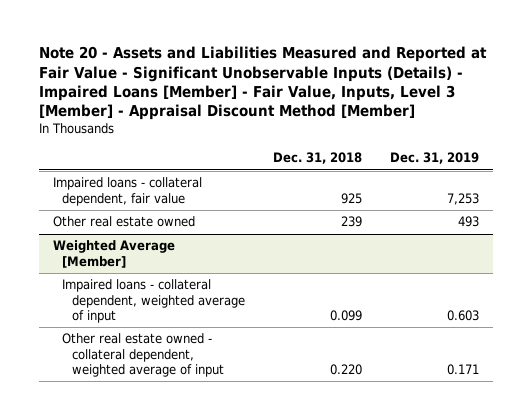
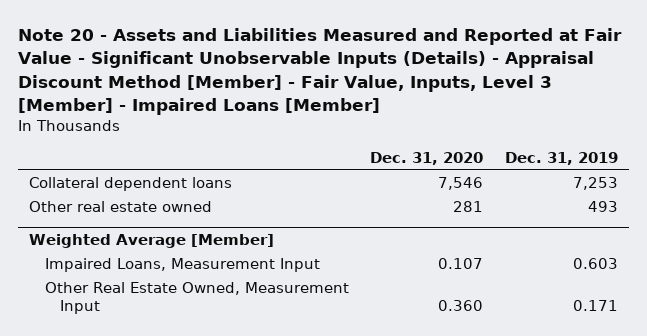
[38,46,487,121] Note 20 - Assets and Liabilities Measured and Reported at Fair Value - Significant Unobservable Inputs (Details) - Impaired Loans [Member] - Fair Value, Inputs, Level 3 [Member] - Appraisal Discount Method [Member] -> [18,28,623,115] Note 20 - Assets and Liabilities Measured and Reported at Fair Value - Significant Unobservable Inputs (Details) - Appraisal Discount Method [Member] - Fair Value, Inputs, Level 3 [Member] - Impaired Loans [Member]
[273,152,363,165] Dec. 31, 2018 -> none
none -> [370,152,484,166] Dec. 31, 2020
[53,177,203,206] Impaired loans - collateral dependent, fair value -> [29,177,233,192] Collateral dependent loans
[62,279,245,323] Impaired loans - collateral dependent, weighted average of input -> [44,258,320,273] Impaired Loans, Measurement Input
[62,333,224,377] Other real estate owned - collateral dependent, weighted average of input -> [44,282,349,315] Other Real Estate Owned, Measurement Input

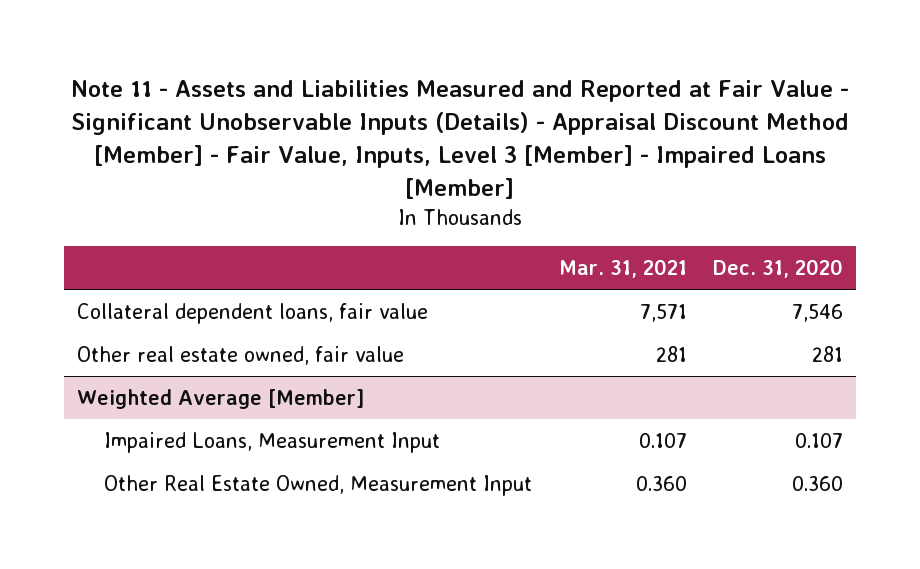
[18,28,623,115] Note 20 - Assets and Liabilities Measured and Reported at Fair Value - Significant Unobservable Inputs (Details) - Appraisal Discount Method [Member] - Fair Value, Inputs, Level 3 [Member] - Impaired Loans [Member] -> [71,80,850,200] Note 11 - Assets and Liabilities Measured and Reported at Fair Value - Significant Unobservable Inputs (Details) - Appraisal Discount Method [Member] - Fair Value, Inputs, Level 3 [Member] - Impaired Loans [Member]
[504,152,618,166] Dec. 31, 2019 -> none
none -> [558,258,687,278] Mar. 31, 2021
[29,177,233,192] Collateral dependent loans -> [77,302,429,324] Collateral dependent loans, fair value
[29,201,213,213] Other real estate owned -> [77,345,405,365] Other real estate owned, fair value

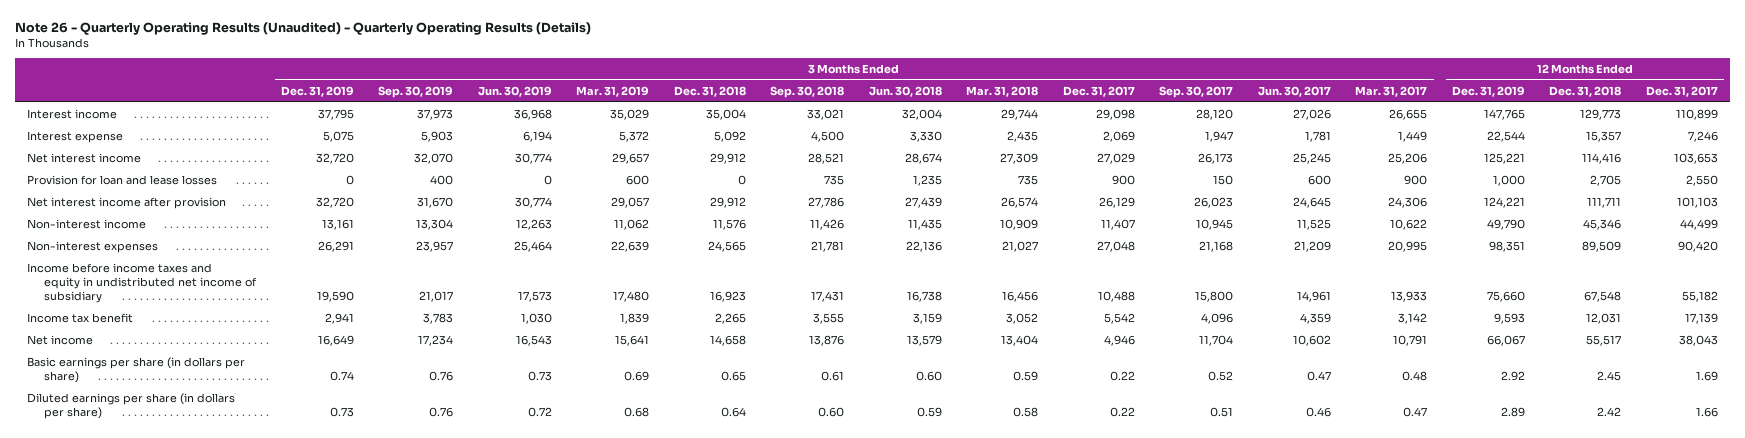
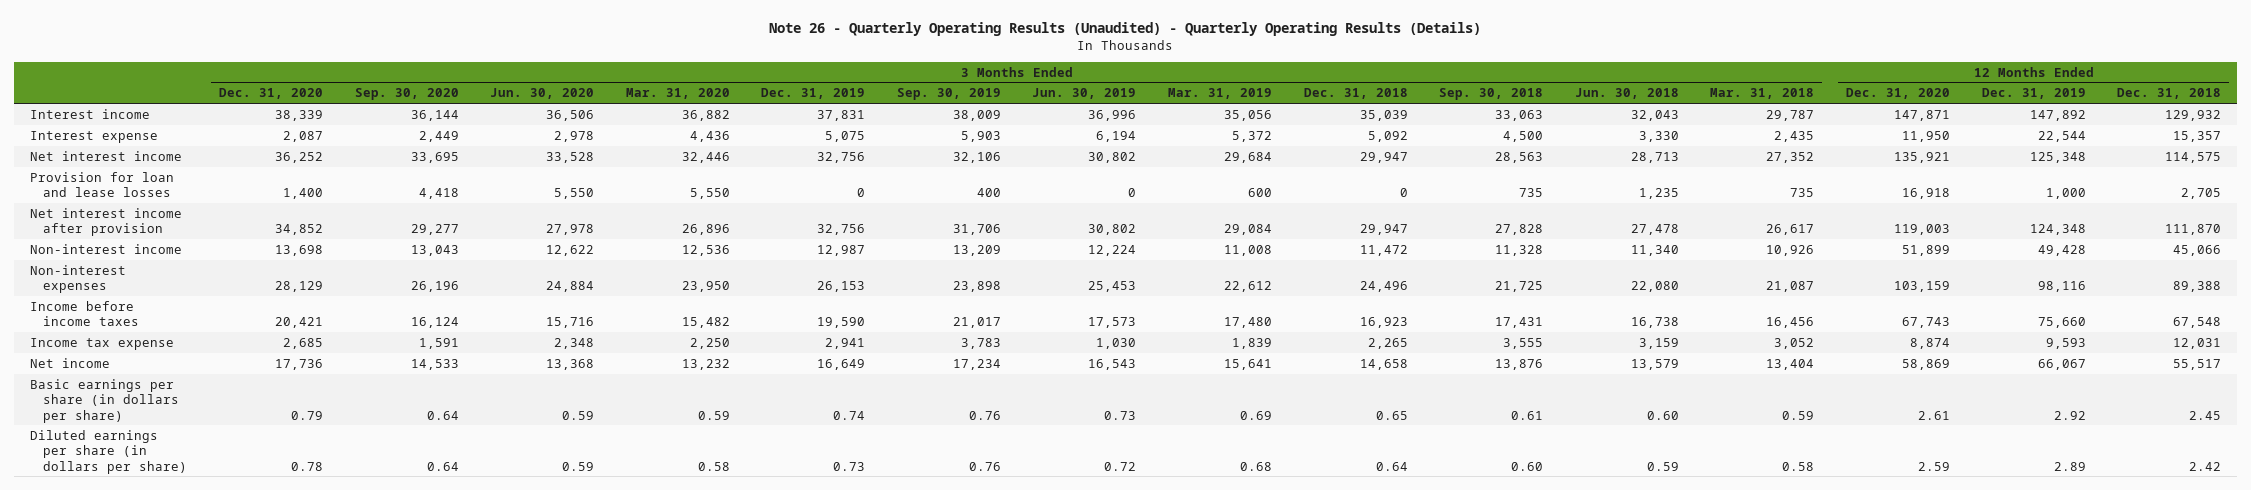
[1062,85,1135,97] Dec. 31, 2017 -> none
[1159,85,1234,98] Sep. 30, 2017 -> none
[1257,85,1331,97] Jun. 30, 2017 -> none
[1355,85,1428,97] Mar. 31, 2017 -> none
[1645,85,1718,97] Dec. 31, 2017 -> none
none -> [218,88,323,100] Dec. 31, 2020
none -> [354,88,459,101] Sep. 30, 2020
none -> [490,88,595,100] Jun. 30, 2020
none -> [625,88,730,100] Mar. 31, 2020
none -> [1845,88,1950,100] Dec. 31, 2020
[317,108,354,120] 37,795 -> [817,109,866,121] 37,831
[417,108,454,120] 37,973 -> [952,109,1001,121] 38,009
[513,108,552,120] 36,968 -> [1088,109,1137,121] 36,996
[610,108,650,120] 35,029 -> [1224,109,1273,121] 35,056
[705,108,746,120] 35,004 -> [1359,109,1408,121] 35,039
[807,108,845,120] 33,021 -> [1495,109,1544,121] 33,063
[901,108,942,120] 32,004 -> [1630,109,1679,121] 32,043
[1001,108,1039,120] 29,744 -> [1766,109,1815,121] 29,787
[1483,108,1525,120] 147,765 -> [2029,109,2086,121] 147,892
[1580,108,1622,120] 129,773 -> [2165,109,2222,121] 129,932
[315,152,354,164] 32,720 -> [817,151,866,163] 32,756
[414,152,454,164] 32,070 -> [952,151,1001,163] 32,106
[514,152,552,164] 30,774 -> [1088,151,1137,163] 30,802
[612,152,650,164] 29,657 -> [1224,151,1273,163] 29,684
[709,152,746,164] 29,912 -> [1359,151,1408,163] 29,947
[808,152,845,164] 28,521 -> [1495,151,1544,163] 28,563
[904,152,942,164] 28,674 -> [1630,151,1679,163] 28,713
[1000,152,1039,164] 27,309 -> [1766,151,1815,163] 27,352
[1483,152,1525,164] 125,221 -> [2029,151,2086,163] 125,348
[1582,152,1622,164] 114,416 -> [2165,151,2222,163] 114,575
[315,196,354,208] 32,720 -> [817,224,866,236] 32,756
[417,196,454,208] 31,670 -> [952,224,1001,236] 31,706
[514,196,552,208] 30,774 -> [1088,224,1137,236] 30,802
[611,196,650,208] 29,057 -> [1224,224,1273,236] 29,084
[709,196,746,208] 29,912 -> [1359,224,1408,236] 29,947
[808,196,845,208] 27,786 -> [1495,224,1544,236] 27,828
[904,196,942,208] 27,439 -> [1630,224,1679,236] 27,478
[1001,196,1039,208] 26,574 -> [1766,224,1815,236] 26,617
[1483,196,1525,208] 124,221 -> [2029,224,2086,236] 124,348
[1587,196,1622,208] 111,711 -> [2165,224,2222,236] 111,870
[321,218,354,230] 13,161 -> [817,244,866,256] 12,987
[416,218,454,230] 13,304 -> [952,244,1001,256] 13,209
[515,218,552,230] 12,263 -> [1088,244,1137,256] 12,224
[614,218,650,230] 11,062 -> [1224,244,1273,256] 11,008
[712,218,746,230] 11,576 -> [1359,244,1408,256] 11,472
[810,218,845,230] 11,426 -> [1495,244,1544,256] 11,328
[907,218,942,230] 11,435 -> [1630,244,1679,256] 11,340
[1000,218,1039,230] 10,909 -> [1766,244,1815,256] 10,926
[1486,218,1525,230] 49,790 -> [2037,244,2086,256] 49,428
[1583,218,1622,230] 45,346 -> [2173,244,2222,256] 45,066
[317,240,354,252] 26,291 -> [817,281,866,293] 26,153
[416,240,454,252] 23,957 -> [952,281,1001,293] 23,898
[513,240,552,252] 25,464 -> [1088,281,1137,293] 25,453
[611,240,650,252] 22,639 -> [1224,281,1273,293] 22,612
[707,240,746,252] 24,565 -> [1359,281,1408,293] 24,496
[811,240,845,252] 21,781 -> [1495,281,1544,293] 21,725
[905,240,942,252] 22,136 -> [1630,281,1679,293] 22,080
[1002,240,1039,252] 21,027 -> [1766,281,1815,293] 21,087
[1488,240,1525,252] 98,351 -> [2037,281,2086,293] 98,116
[1582,240,1622,252] 89,509 -> [2173,281,2222,293] 89,388
[27,262,258,303] Income before income taxes and equity in undistributed net income of subsidiary -> [29,300,140,327] Income before income taxes
[27,312,134,323] Income tax benefit -> [29,337,174,350] Income tax expense

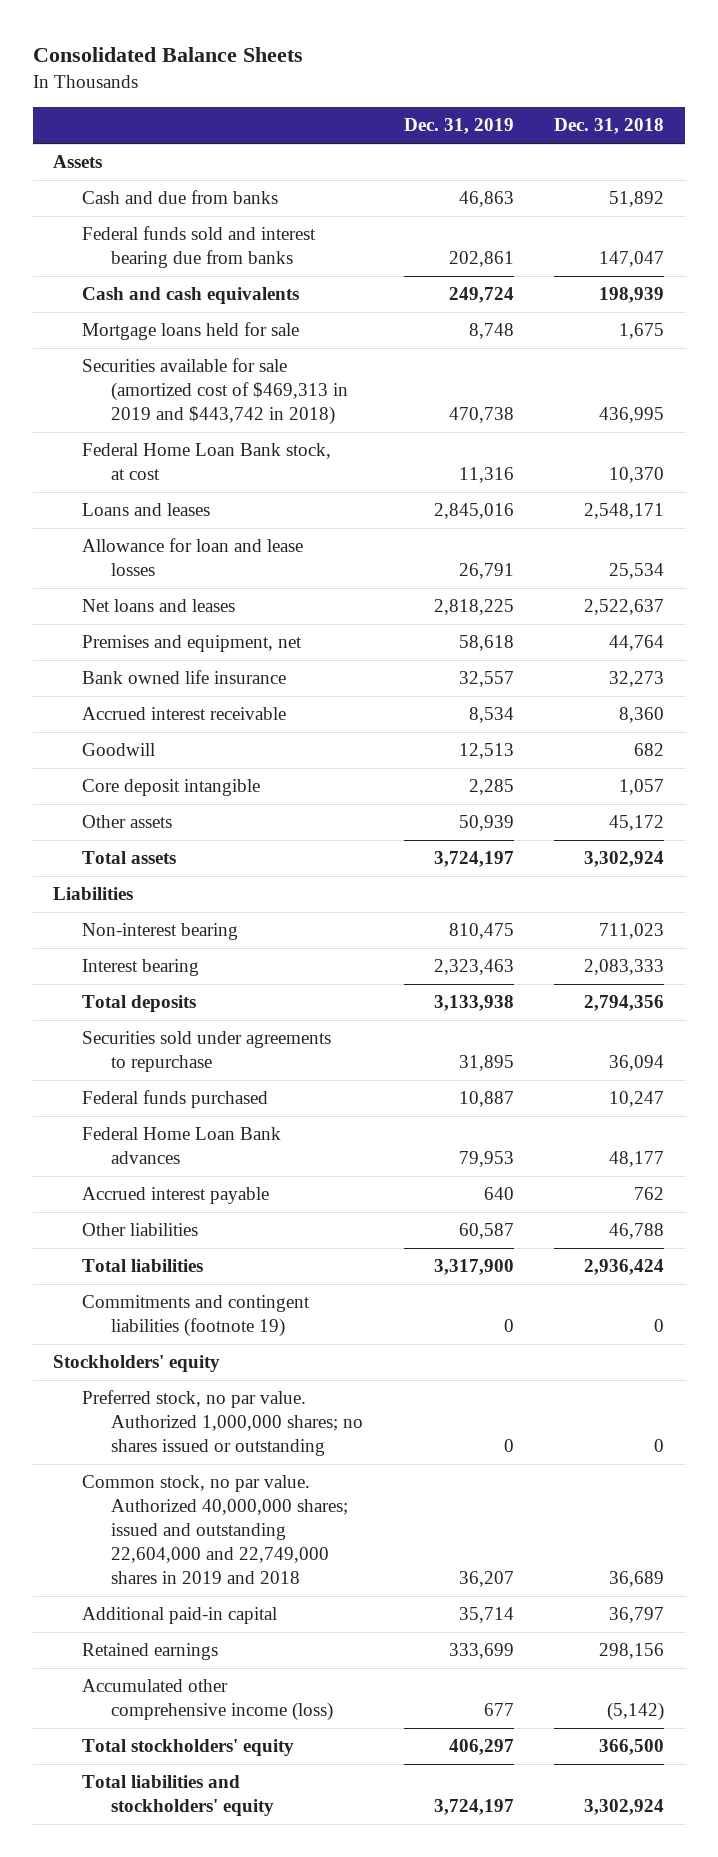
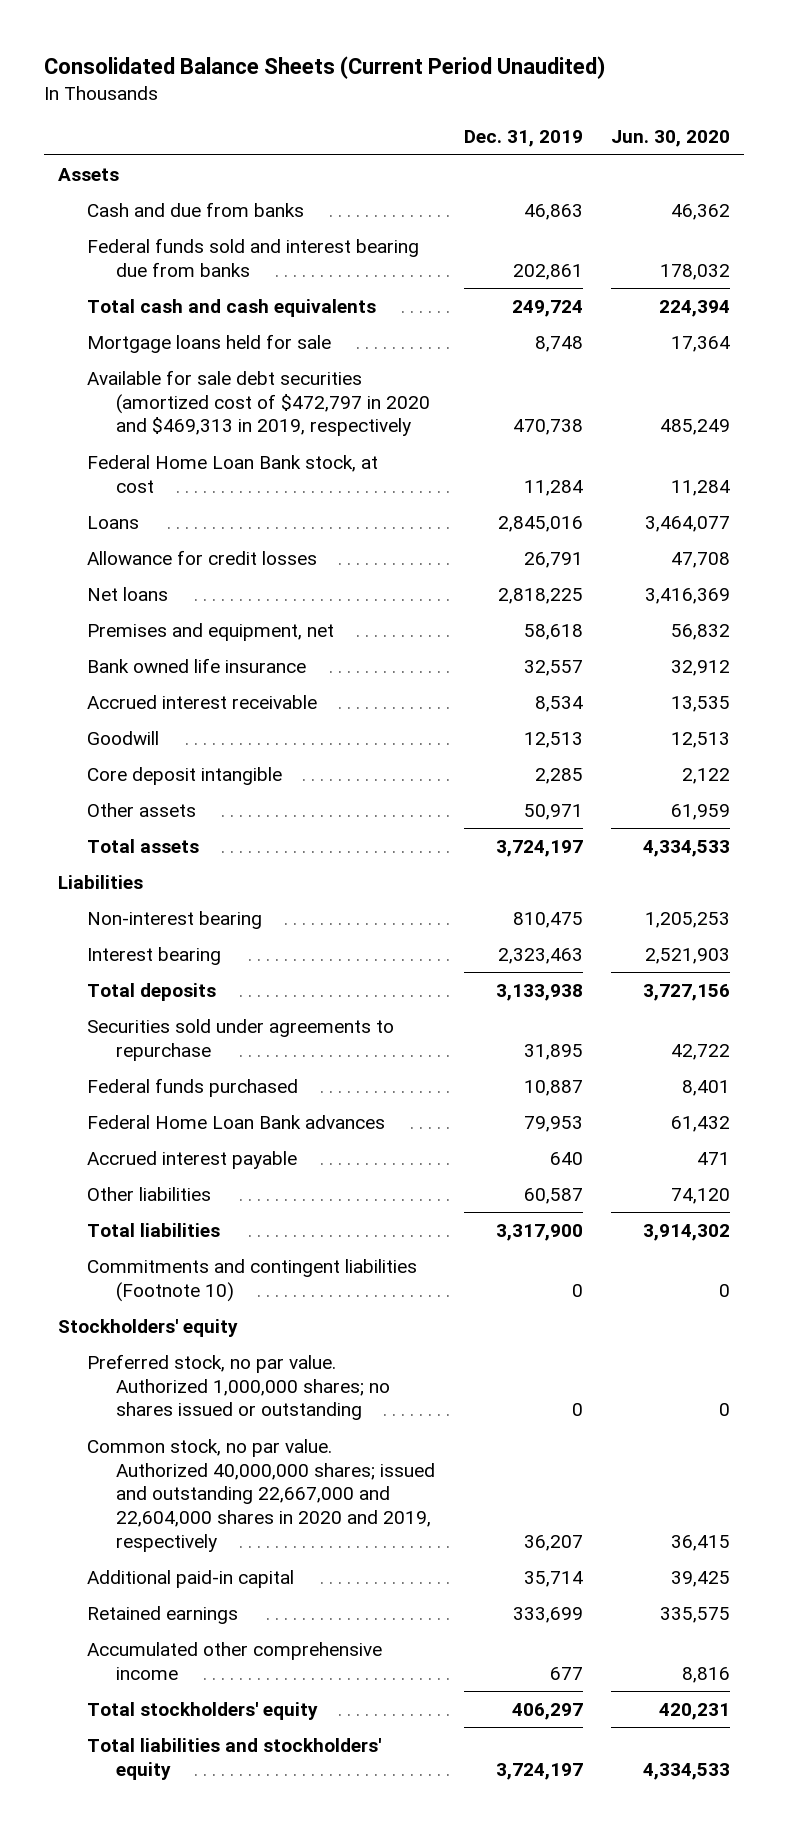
[32,47,303,63] Consolidated Balance Sheets -> [44,55,606,79] Consolidated Balance Sheets (Current Period Unaudited)
[554,118,665,135] Dec. 31, 2018 -> none
none -> [611,130,731,148] Jun. 30, 2020
[82,287,300,305] Cash and cash equivalents -> [87,298,377,317] Total cash and cash equivalents
[82,358,348,426] Securities available for sale (amortized cost of $469,313 in 2019 and $443,742 in 2018) -> [87,369,431,437] Available for sale debt securities (amortized cost of $472,797 in 2020 and $469,313 in 2019, respectively
[458,467,514,484] 11,316 -> [523,479,583,496] 11,284
[82,503,211,517] Loans and leases -> [87,515,140,529] Loans
[82,538,304,577] Allowance for loan and lease losses -> [87,549,318,565] Allowance for credit losses
[82,599,236,613] Net loans and leases -> [87,586,169,601] Net loans
[458,815,514,832] 50,939 -> [523,803,583,820] 50,971
[82,1295,311,1338] Commitments and contingent liabilities (footnote 19) -> [87,1258,418,1302] Commitments and contingent liabilities (Footnote 10)
[82,1475,348,1585] Common stock, no par value. Authorized 40,000,000 shares; issued and outstanding 22,604,000 and 22,749,000 shares in 2019 and 2018 -> [87,1438,436,1552] Common stock, no par value. Authorized 40,000,000 shares; issued and outstanding 22,667,000 and 22,604,000 shares in 2020 and 2019, respectively
[82,1679,333,1722] Accumulated other comprehensive income (loss) -> [87,1641,383,1680] Accumulated other comprehensive income

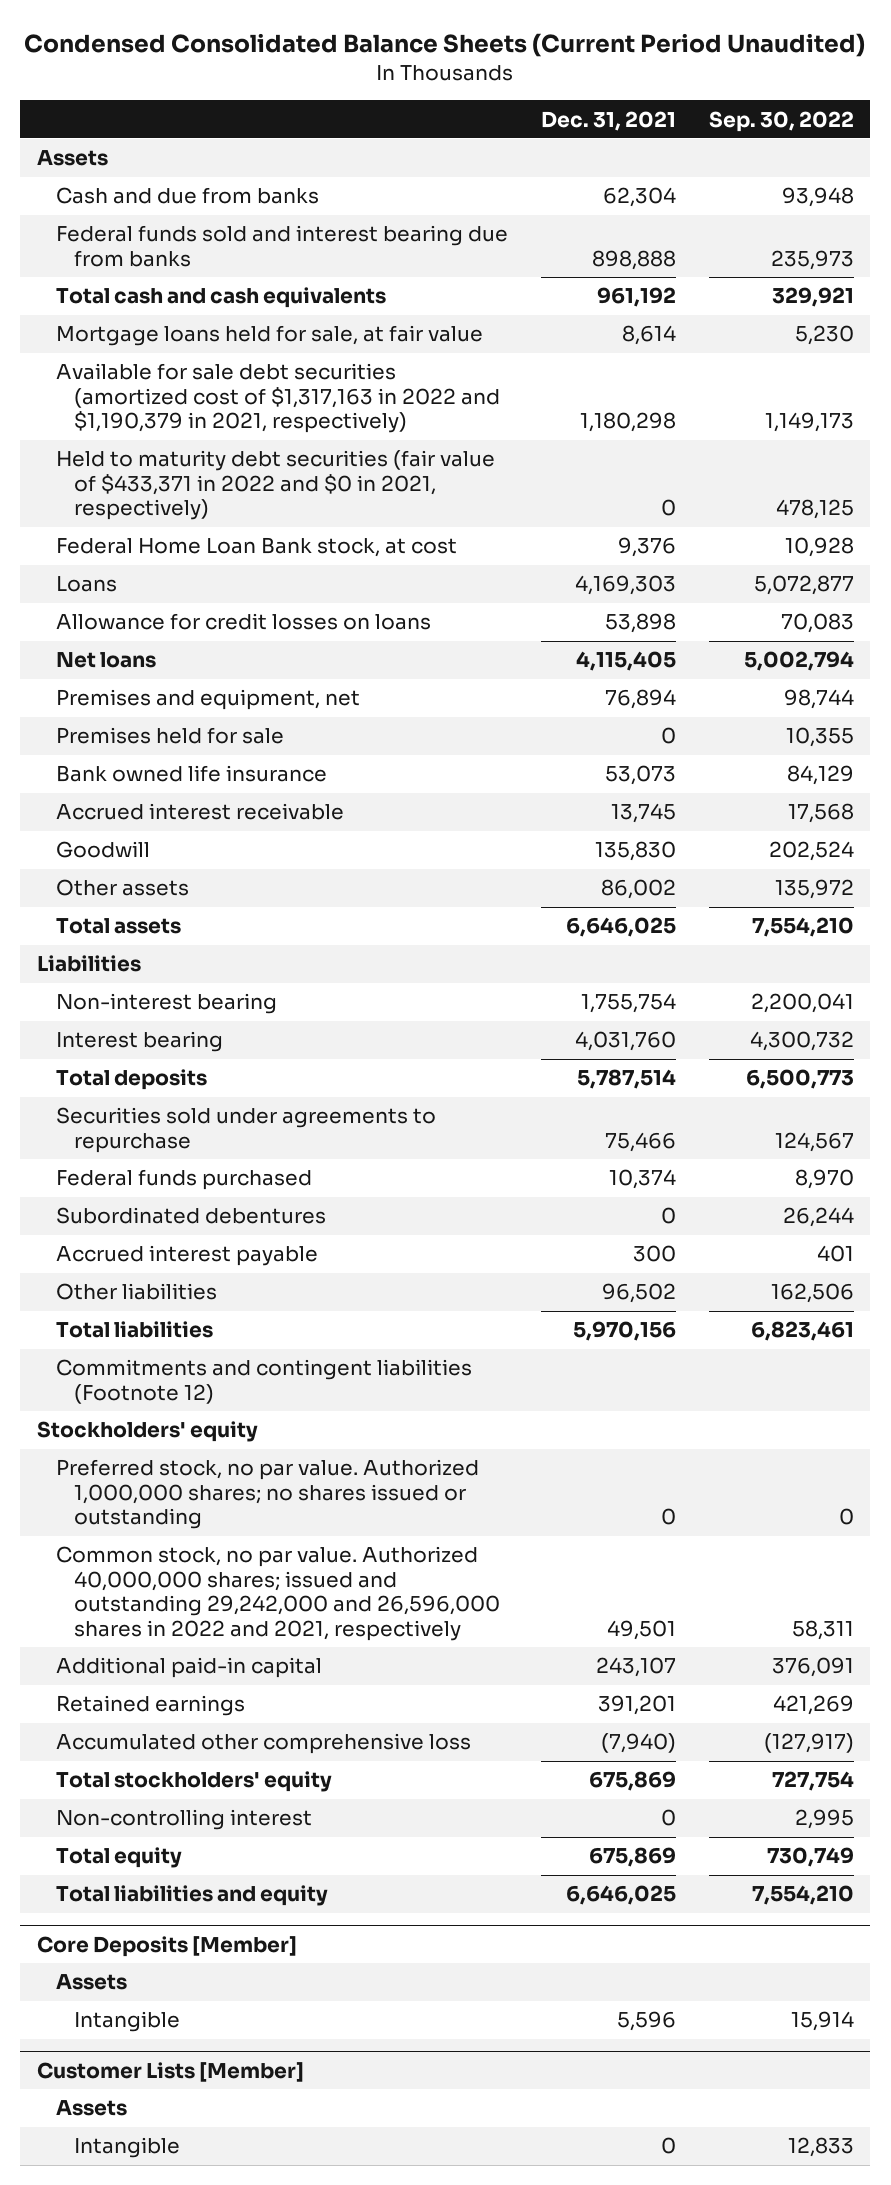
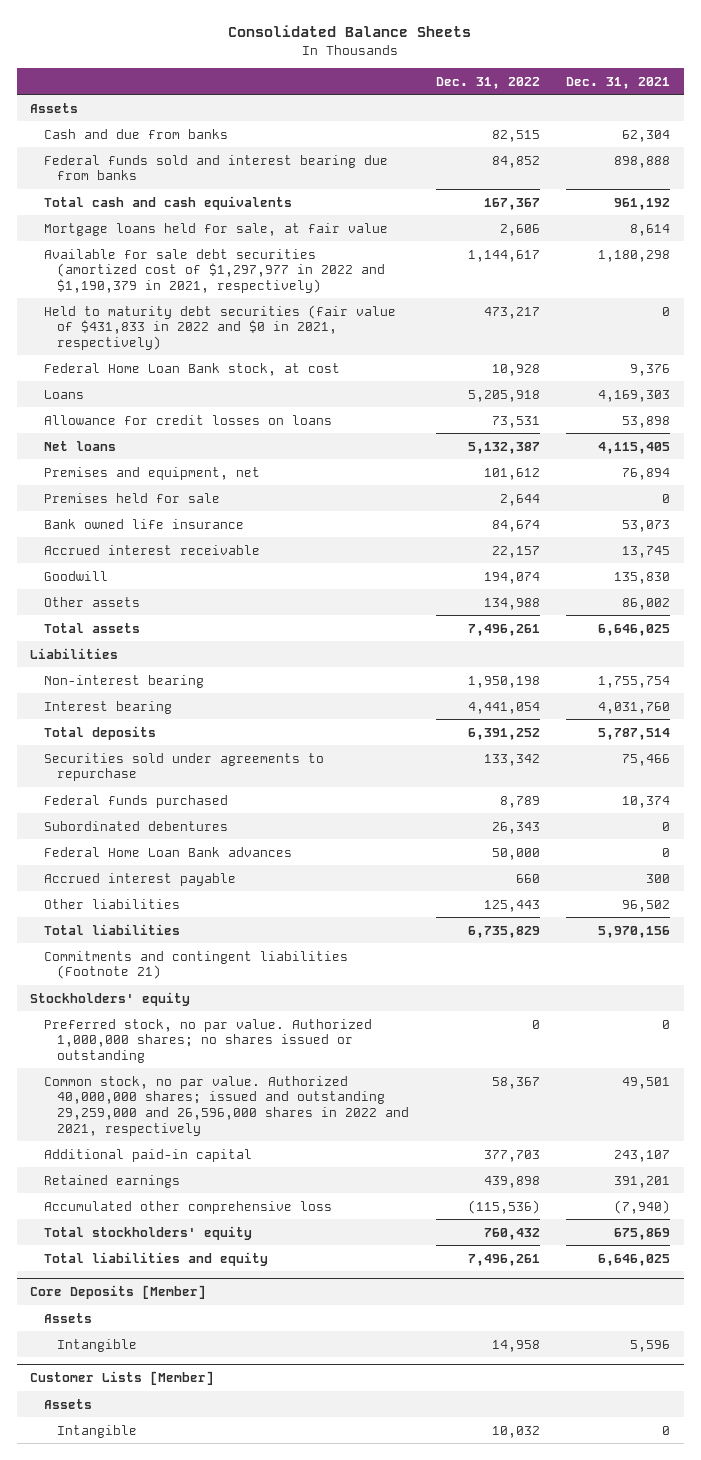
[24,33,866,58] Condensed Consolidated Balance Sheets (Current Period Unaudited) -> [228,25,472,38] Consolidated Balance Sheets
[708,110,854,132] Sep. 30, 2022 -> none
none -> [435,76,540,89] Dec. 31, 2022
[55,363,501,434] Available for sale debt securities (amortized cost of $1,317,163 in 2022 and $1,190,379 in 2021, respectively) -> [43,248,385,294] Available for sale debt securities (amortized cost of $1,297,977 in 2022 and $1,190,379 in 2021, respectively)
[55,450,495,521] Held to maturity debt securities (fair value of $433,371 in 2022 and $0 in 2021, respectively) -> [43,304,396,351] Held to maturity debt securities (fair value of $431,833 in 2022 and $0 in 2021, respectively)
none -> [43,846,292,857] Federal Home Loan Bank advances
[55,1359,472,1404] Commitments and contingent liabilities (Footnote 12) -> [43,950,348,980] Commitments and contingent liabilities (Footnote 21)
[55,1546,501,1641] Common stock, no par value. Authorized 40,000,000 shares; issued and outstanding 29,242,000 and 26,596,000 shares in 2022 and 2021, respectively -> [43,1075,409,1136] Common stock, no par value. Authorized 40,000,000 shares; issued and outstanding 29,259,000 and 26,596,000 shares in 2022 and 2021, respectively
[55,1809,312,1831] Non-controlling interest -> none
[55,1847,182,1869] Total equity -> none

